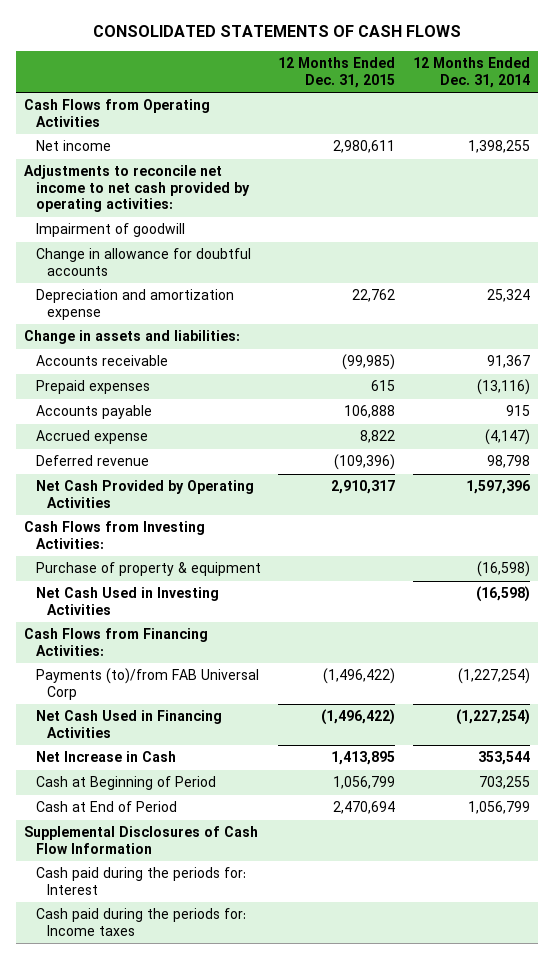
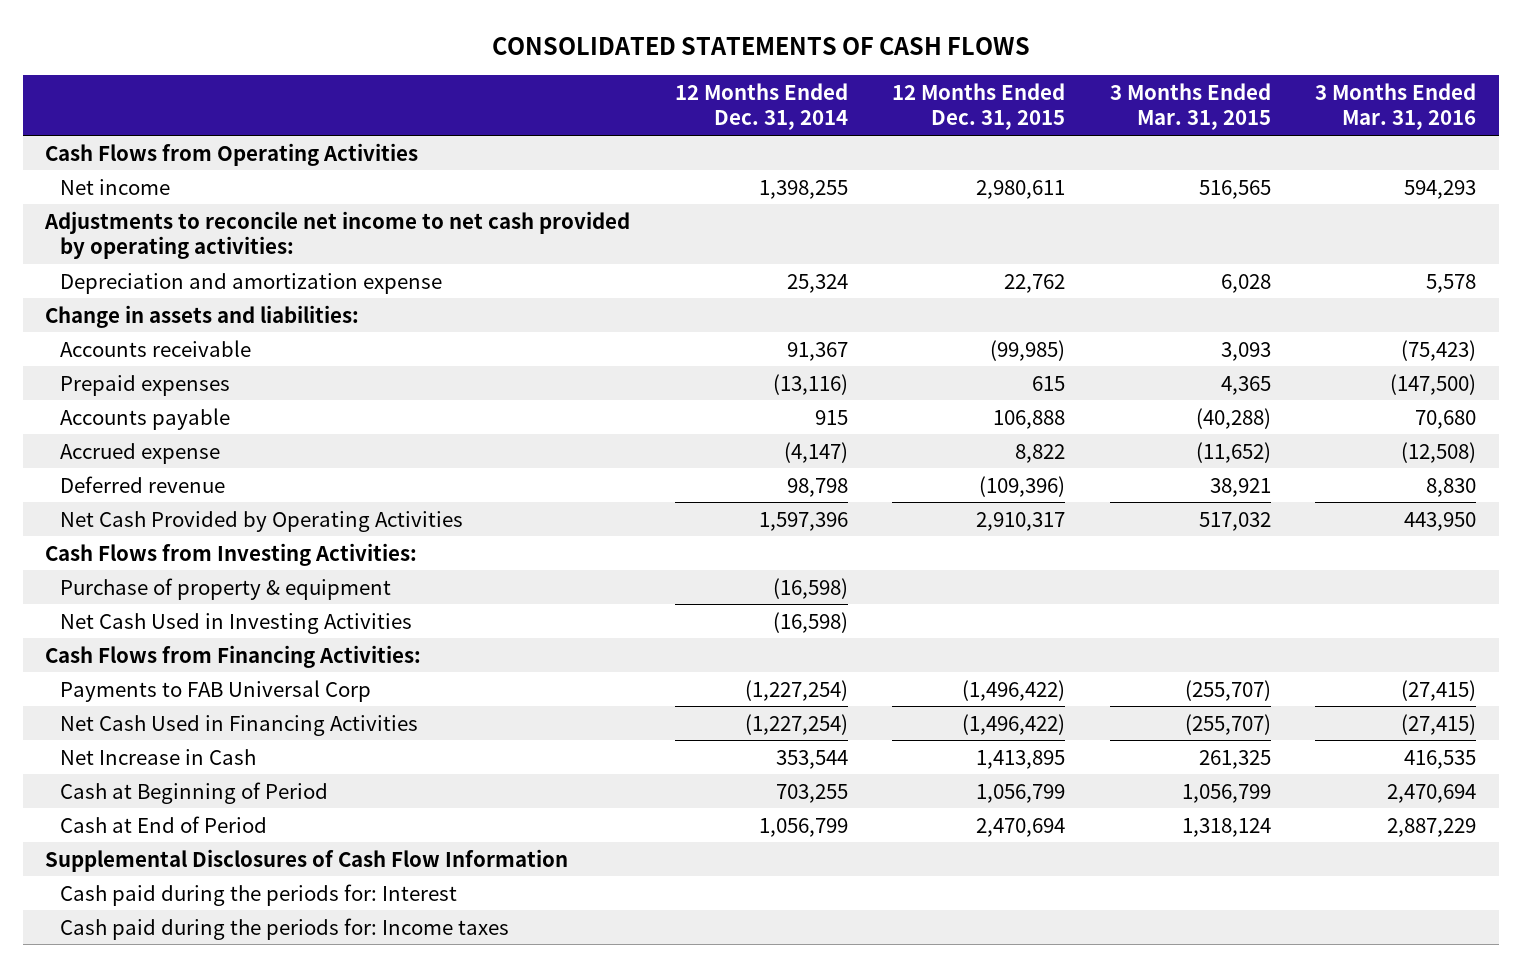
none -> [1109,83,1271,131] 3 Months Ended Mar. 31, 2015
none -> [1315,83,1477,131] 3 Months Ended Mar. 31, 2016
[35,223,185,238] Impairment of goodwill -> none
[35,248,251,276] Change in allowance for doubtful accounts -> none
[35,668,259,700] Payments (to)/from FAB Universal Corp -> [60,679,372,702] Payments to FAB Universal Corp

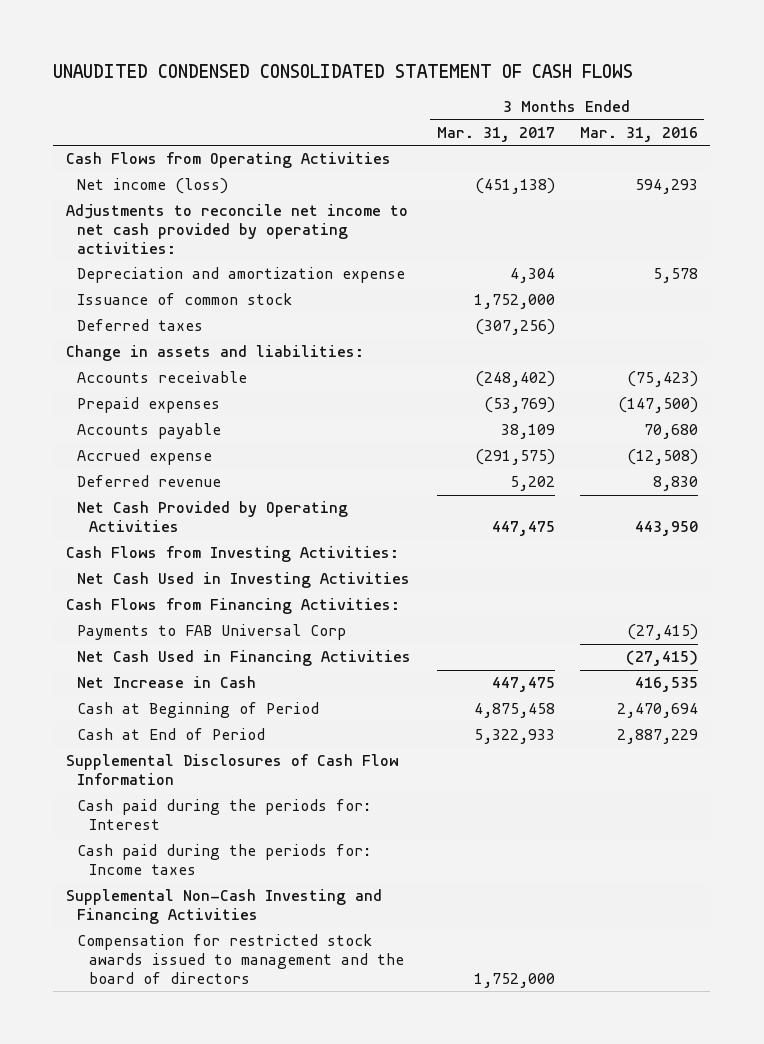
[491,36,1030,55] CONSOLIDATED STATEMENTS OF CASH FLOWS -> [53,63,634,78] UNAUDITED CONDENSED CONSOLIDATED STATEMENT OF CASH FLOWS
[674,83,848,131] 12 Months Ended Dec. 31, 2014 -> none
[892,83,1066,131] 12 Months Ended Dec. 31, 2015 -> none
[1109,83,1271,131] 3 Months Ended Mar. 31, 2015 -> none
none -> [436,126,555,142] Mar. 31, 2017
[60,178,171,195] Net income -> [77,178,229,195] Net income (loss)
none -> [77,293,293,306] Issuance of common stock
none -> [77,319,204,332] Deferred taxes
[60,577,392,600] Purchase of property & equipment -> none
none -> [65,889,382,925] Supplemental Non-Cash Investing and Financing Activities
none -> [77,934,405,985] Compensation for restricted stock awards issued to management and the board of directors

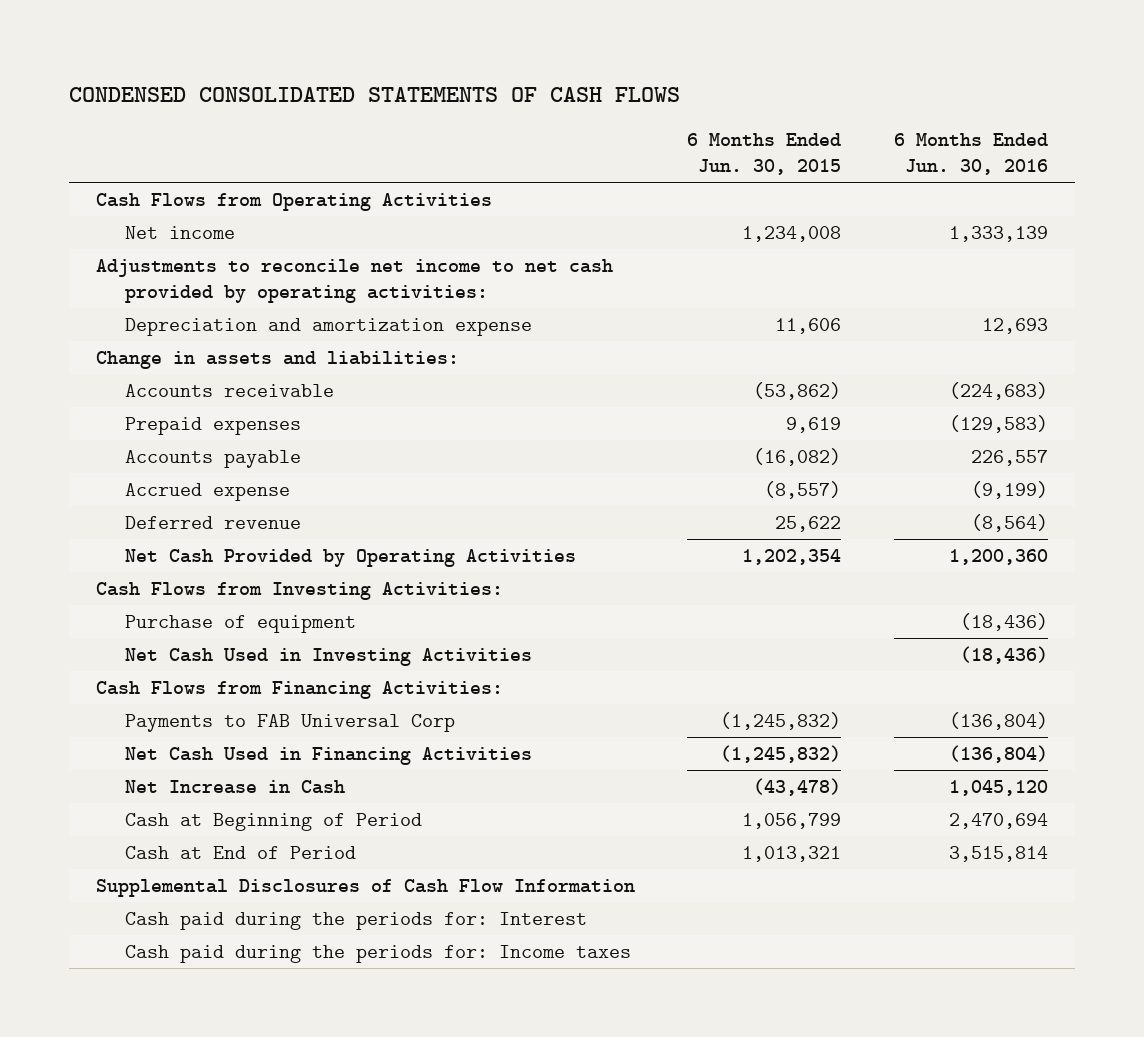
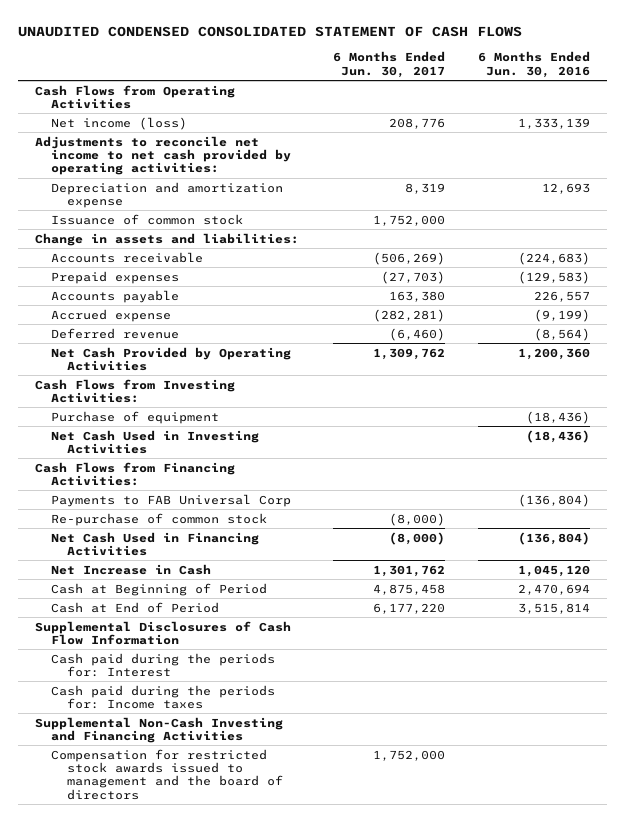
[69,87,681,103] CONDENSED CONSOLIDATED STATEMENTS OF CASH FLOWS -> [18,26,523,38] UNAUDITED CONDENSED CONSOLIDATED STATEMENT OF CASH FLOWS
[687,133,842,176] 6 Months Ended Jun. 30, 2015 -> none
none -> [332,51,445,78] 6 Months Ended Jun. 30, 2017
[124,226,235,240] Net income -> [51,116,188,130] Net income (loss)
none -> [51,213,244,225] Issuance of common stock
none -> [51,512,268,526] Re-purchase of common stock
none -> [35,716,284,743] Supplemental Non-Cash Investing and Financing Activities
none -> [51,748,284,800] Compensation for restricted stock awards issued to management and the board of directors

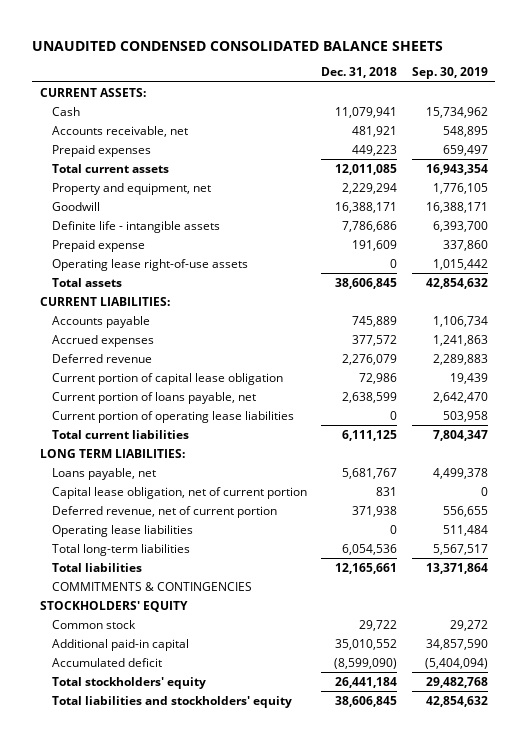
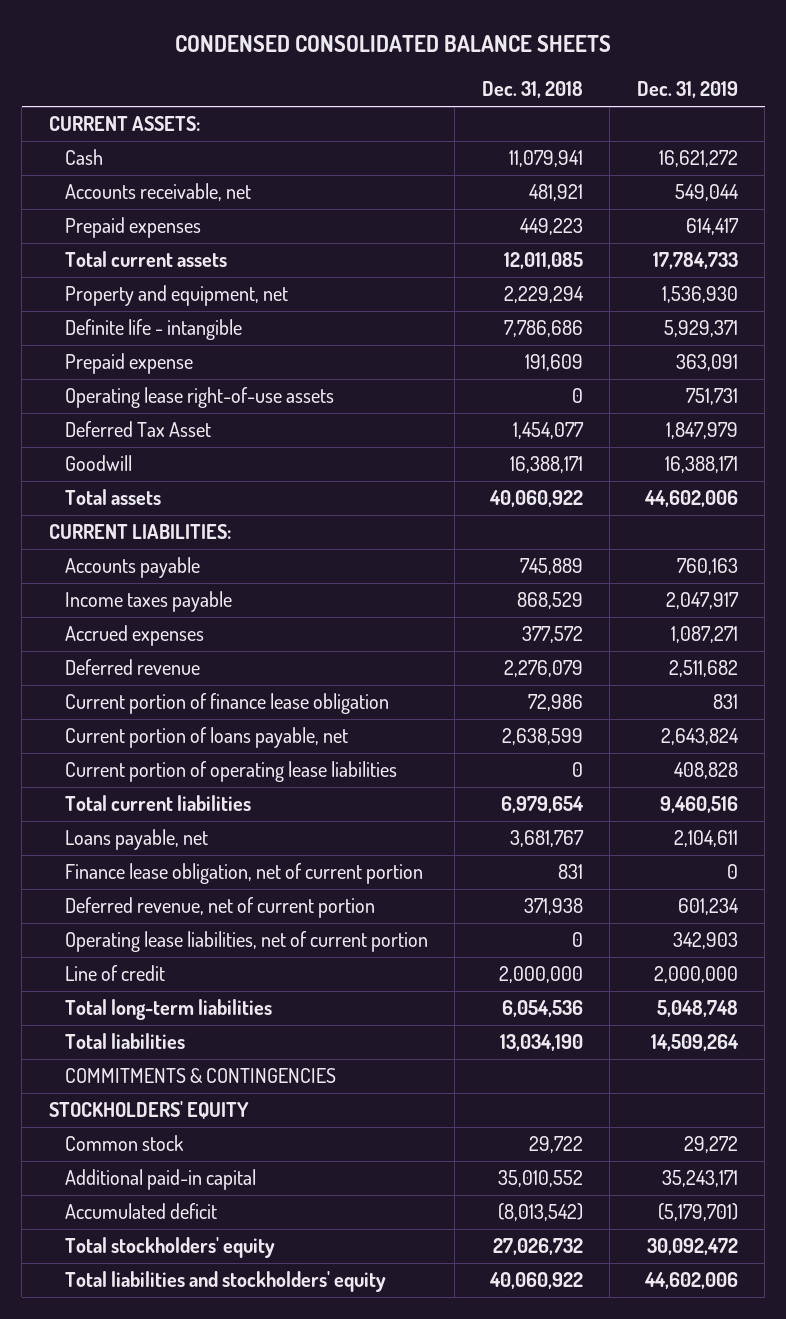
[32,40,444,51] UNAUDITED CONDENSED CONSOLIDATED BALANCE SHEETS -> [175,35,612,53] CONDENSED CONSOLIDATED BALANCE SHEETS
[411,67,488,80] Sep. 30, 2019 -> none
none -> [636,81,738,99] Dec. 31, 2019
[51,220,220,233] Definite life - intangible assets -> [64,319,242,341] Definite life - intangible
none -> [64,421,211,438] Deferred Tax Asset
[51,201,100,211] Goodwill -> [64,455,132,472] Goodwill
[335,277,398,289] 38,606,845 -> [488,490,583,508] 40,060,922
none -> [64,591,232,613] Income taxes payable
[51,372,283,385] Current portion of capital lease obligation -> [64,693,389,715] Current portion of finance lease obligation
[39,448,185,458] LONG TERM LIABILITIES: -> none
[342,429,398,441] 6,111,125 -> [500,796,584,814] 6,979,654
[342,467,398,479] 5,681,767 -> [509,830,584,848] 3,681,767
[51,486,307,499] Capital lease obligation, net of current portion -> [64,863,423,885] Finance lease obligation, net of current portion
[51,524,193,537] Operating lease liabilities -> [64,931,428,953] Operating lease liabilities, net of current portion
none -> [64,965,165,982] Line of credit
[335,562,398,574] 12,165,661 -> [499,1034,583,1052] 13,034,190
[334,657,398,669] (8,599,090) -> [497,1203,583,1222] (8,013,542)
[335,676,398,688] 26,441,184 -> [492,1238,583,1256] 27,026,732
[335,695,398,707] 38,606,845 -> [488,1272,583,1290] 40,060,922

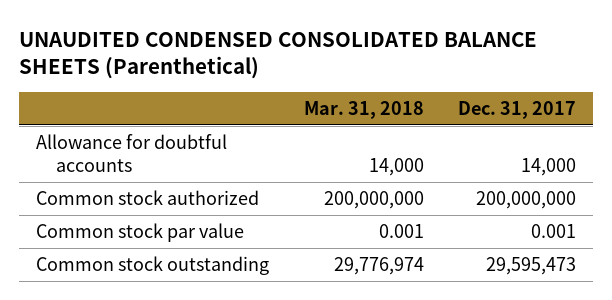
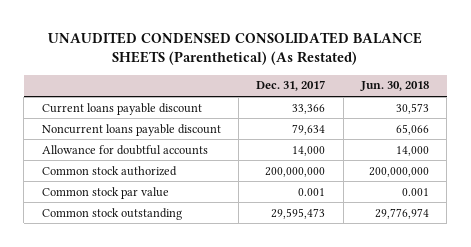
[19,31,538,80] UNAUDITED CONDENSED CONSOLIDATED BALANCE SHEETS (Parenthetical) -> [48,31,423,66] UNAUDITED CONDENSED CONSOLIDATED BALANCE SHEETS (Parenthetical) (As Restated)
[303,100,424,119] Mar. 31, 2018 -> none
none -> [360,81,430,92] Jun. 30, 2018
none -> [41,102,202,115] Current loans payable discount
none -> [41,123,221,136] Noncurrent loans payable discount

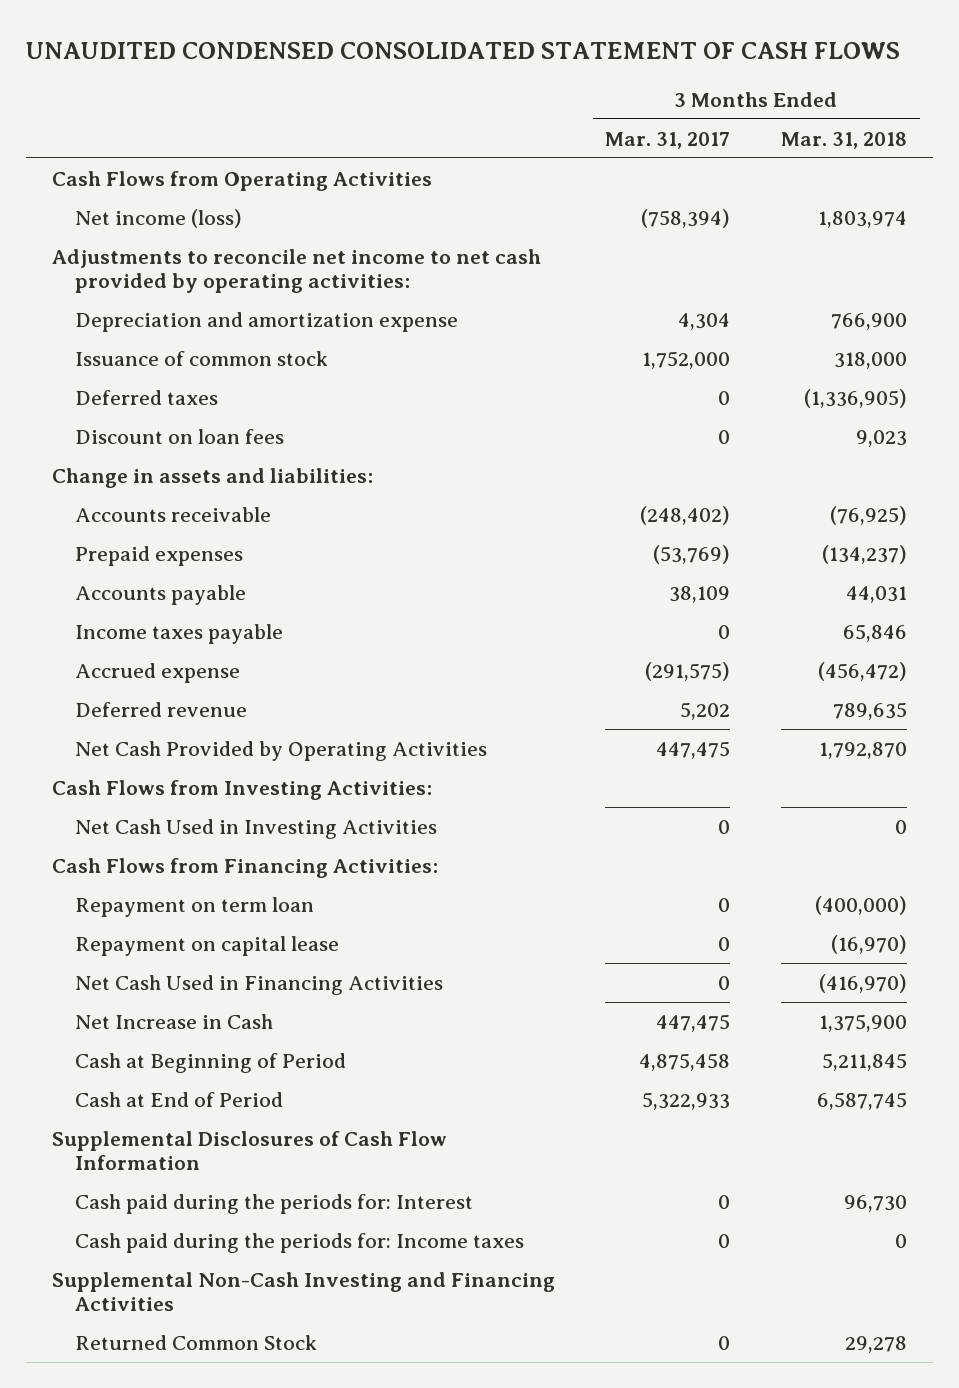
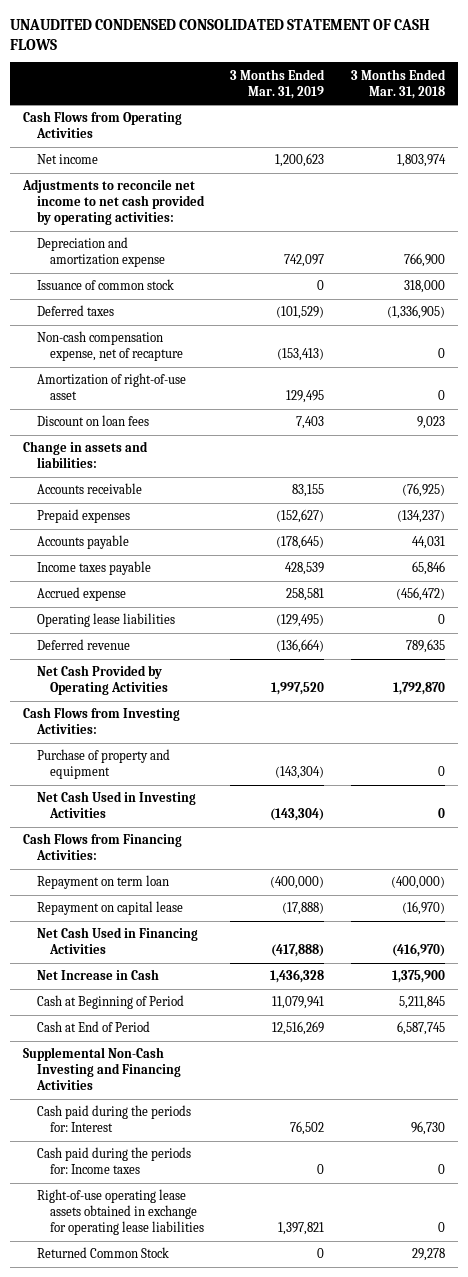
[605,131,731,149] Mar. 31, 2017 -> none
none -> [230,68,326,99] 3 Months Ended Mar. 31, 2019
[74,208,242,228] Net income (loss) -> [36,154,98,165] Net income
none -> [36,331,183,362] Non-cash compensation expense, net of recapture
none -> [36,373,186,401] Amortization of right-of-use asset
none -> [36,613,175,628] Operating lease liabilities
none -> [36,749,170,780] Purchase of property and equipment
[51,1130,447,1171] Supplemental Disclosures of Cash Flow Information -> none
[51,1271,555,1312] Supplemental Non-Cash Investing and Financing Activities -> [23,1047,181,1091] Supplemental Non-Cash Investing and Financing Activities
none -> [36,1189,204,1236] Right-of-use operating lease assets obtained in exchange for operating lease liabilities

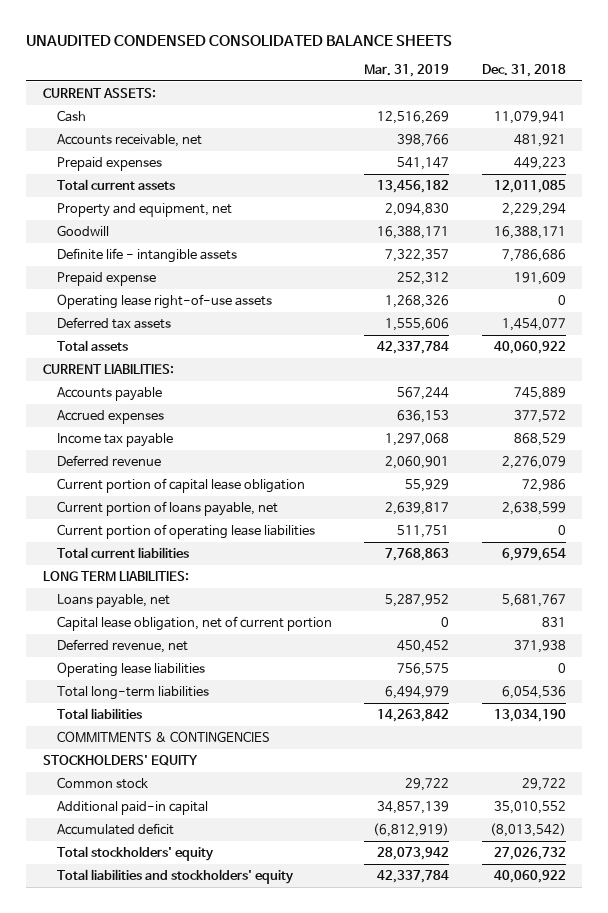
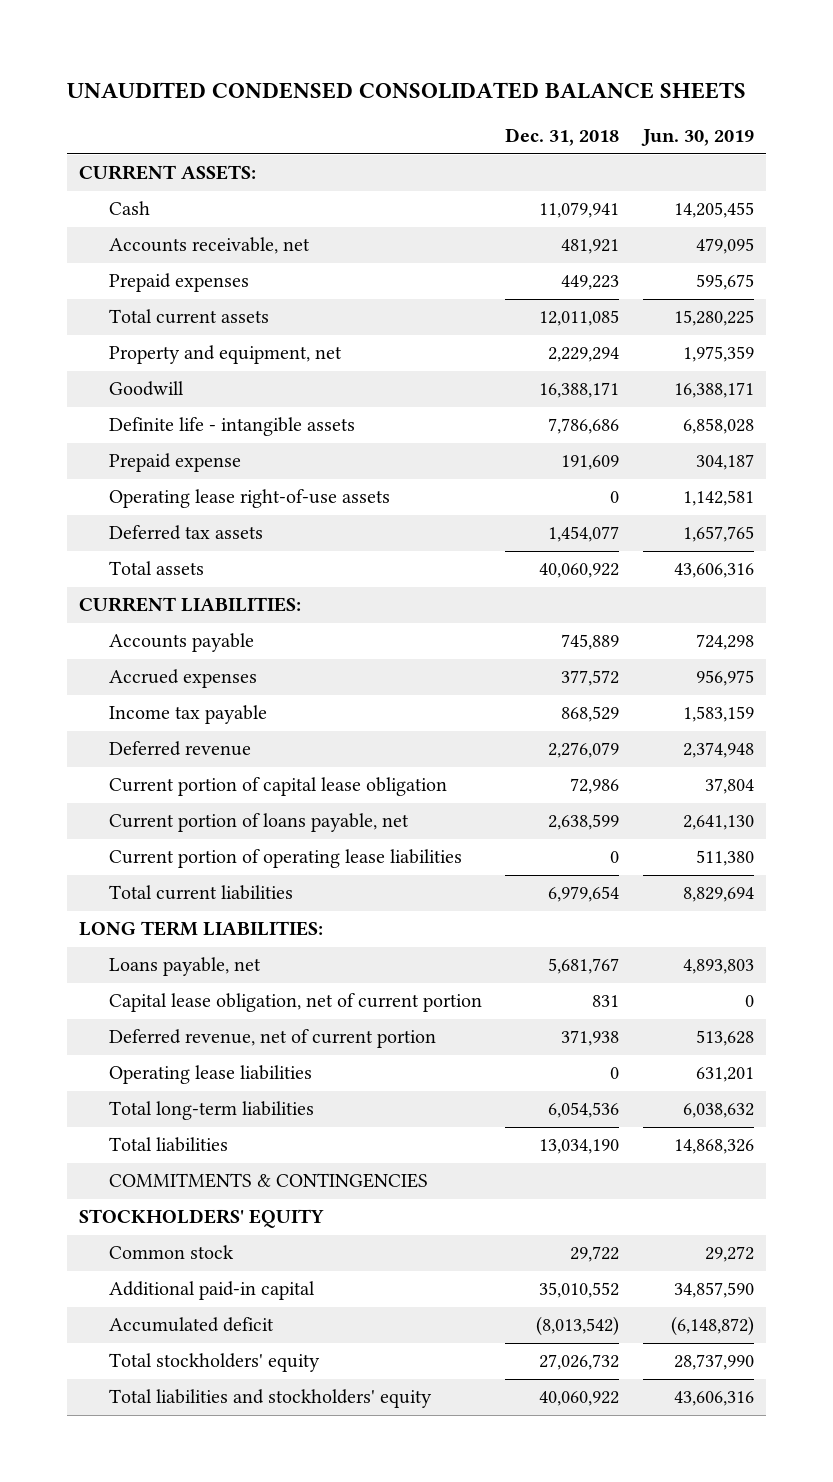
[364,64,450,78] Mar. 31, 2019 -> none
none -> [641,129,755,147] Jun. 30, 2019
[56,638,188,653] Deferred revenue, net -> [108,1029,436,1049] Deferred revenue, net of current portion

